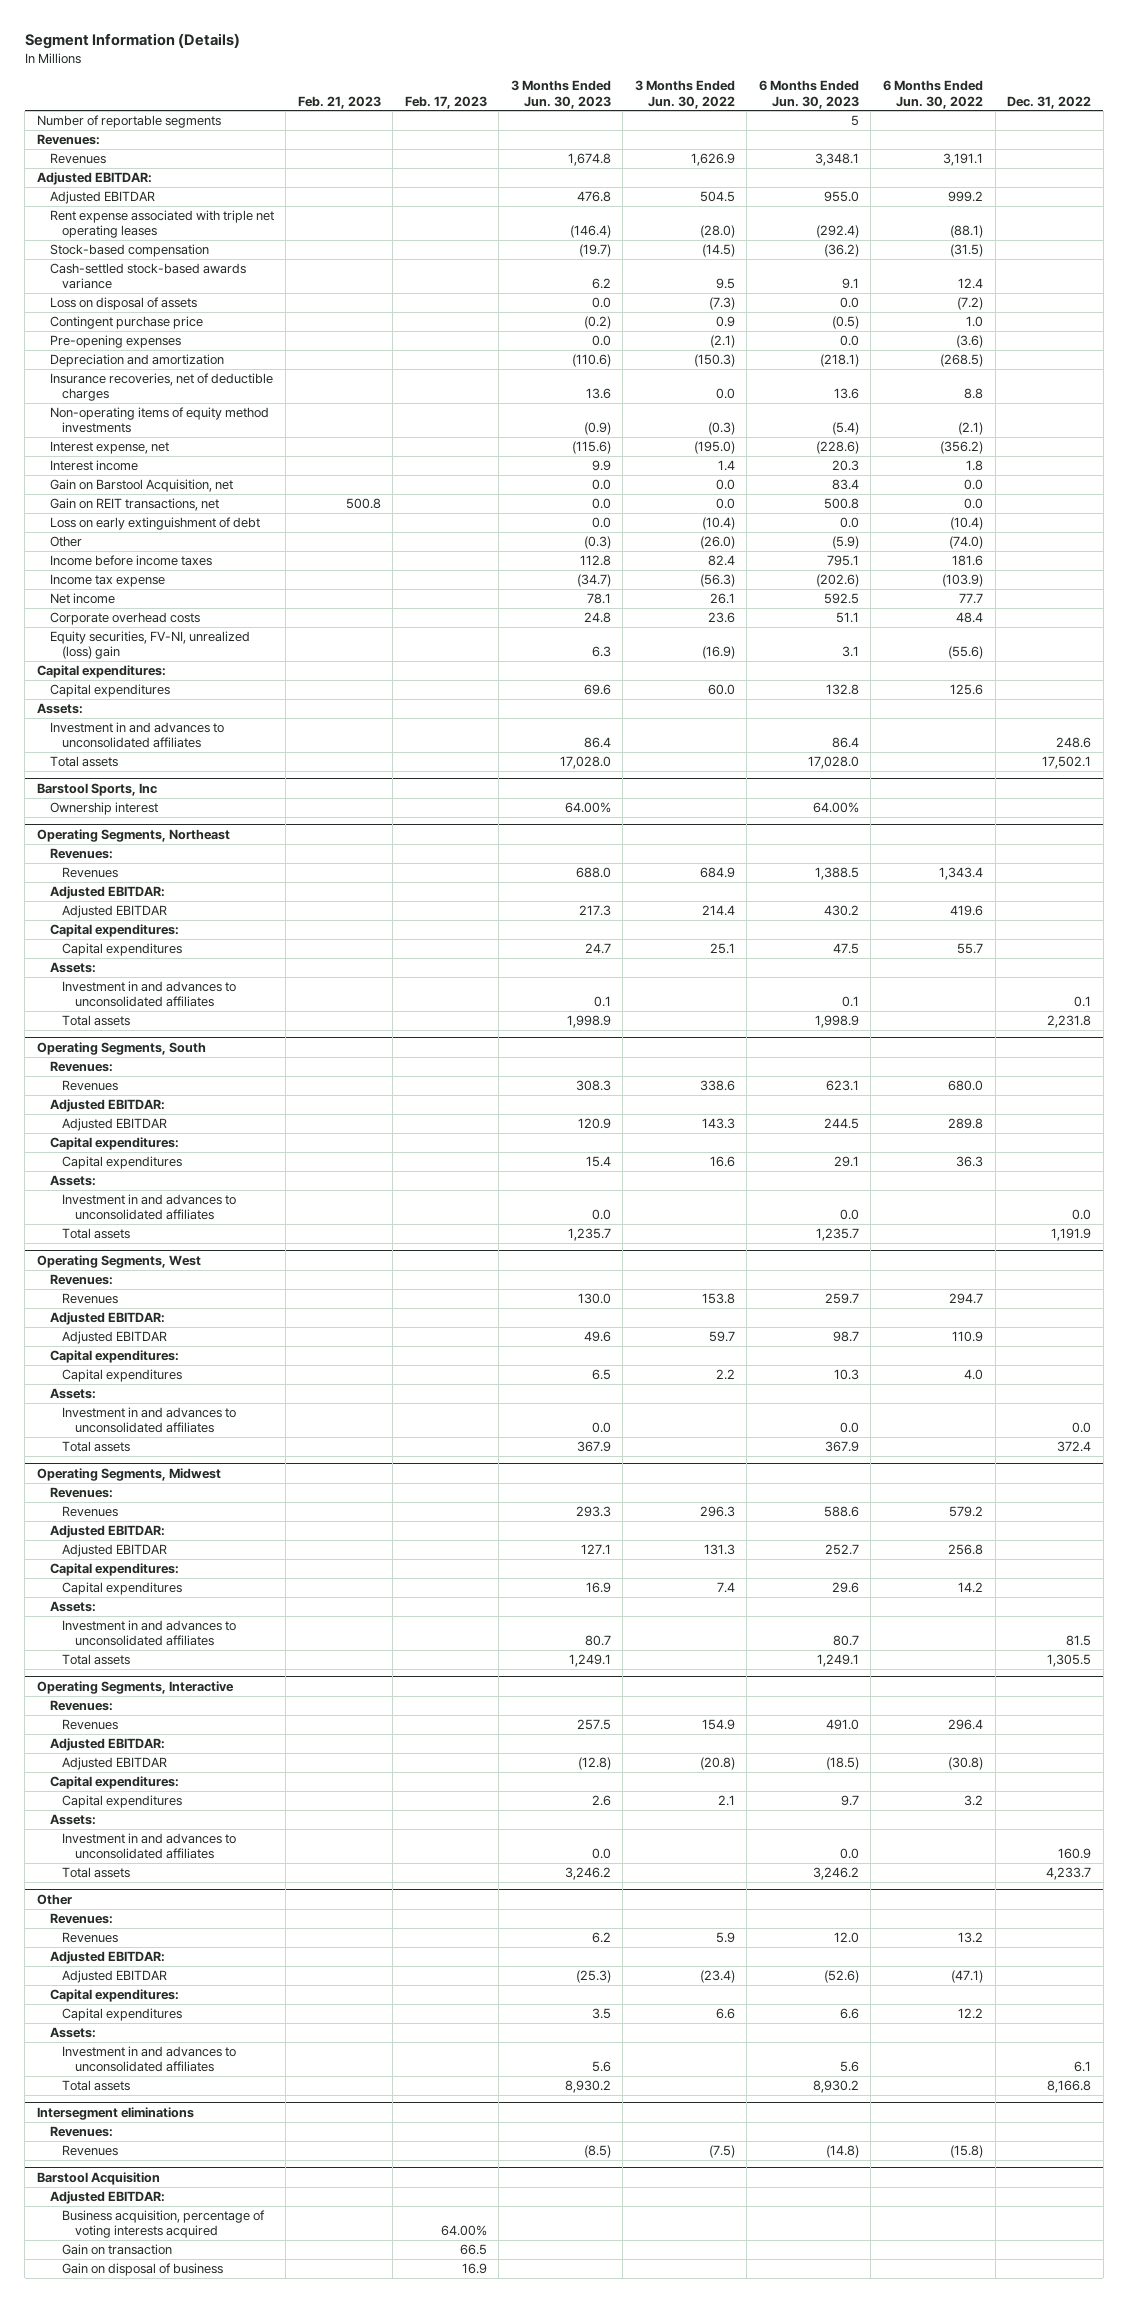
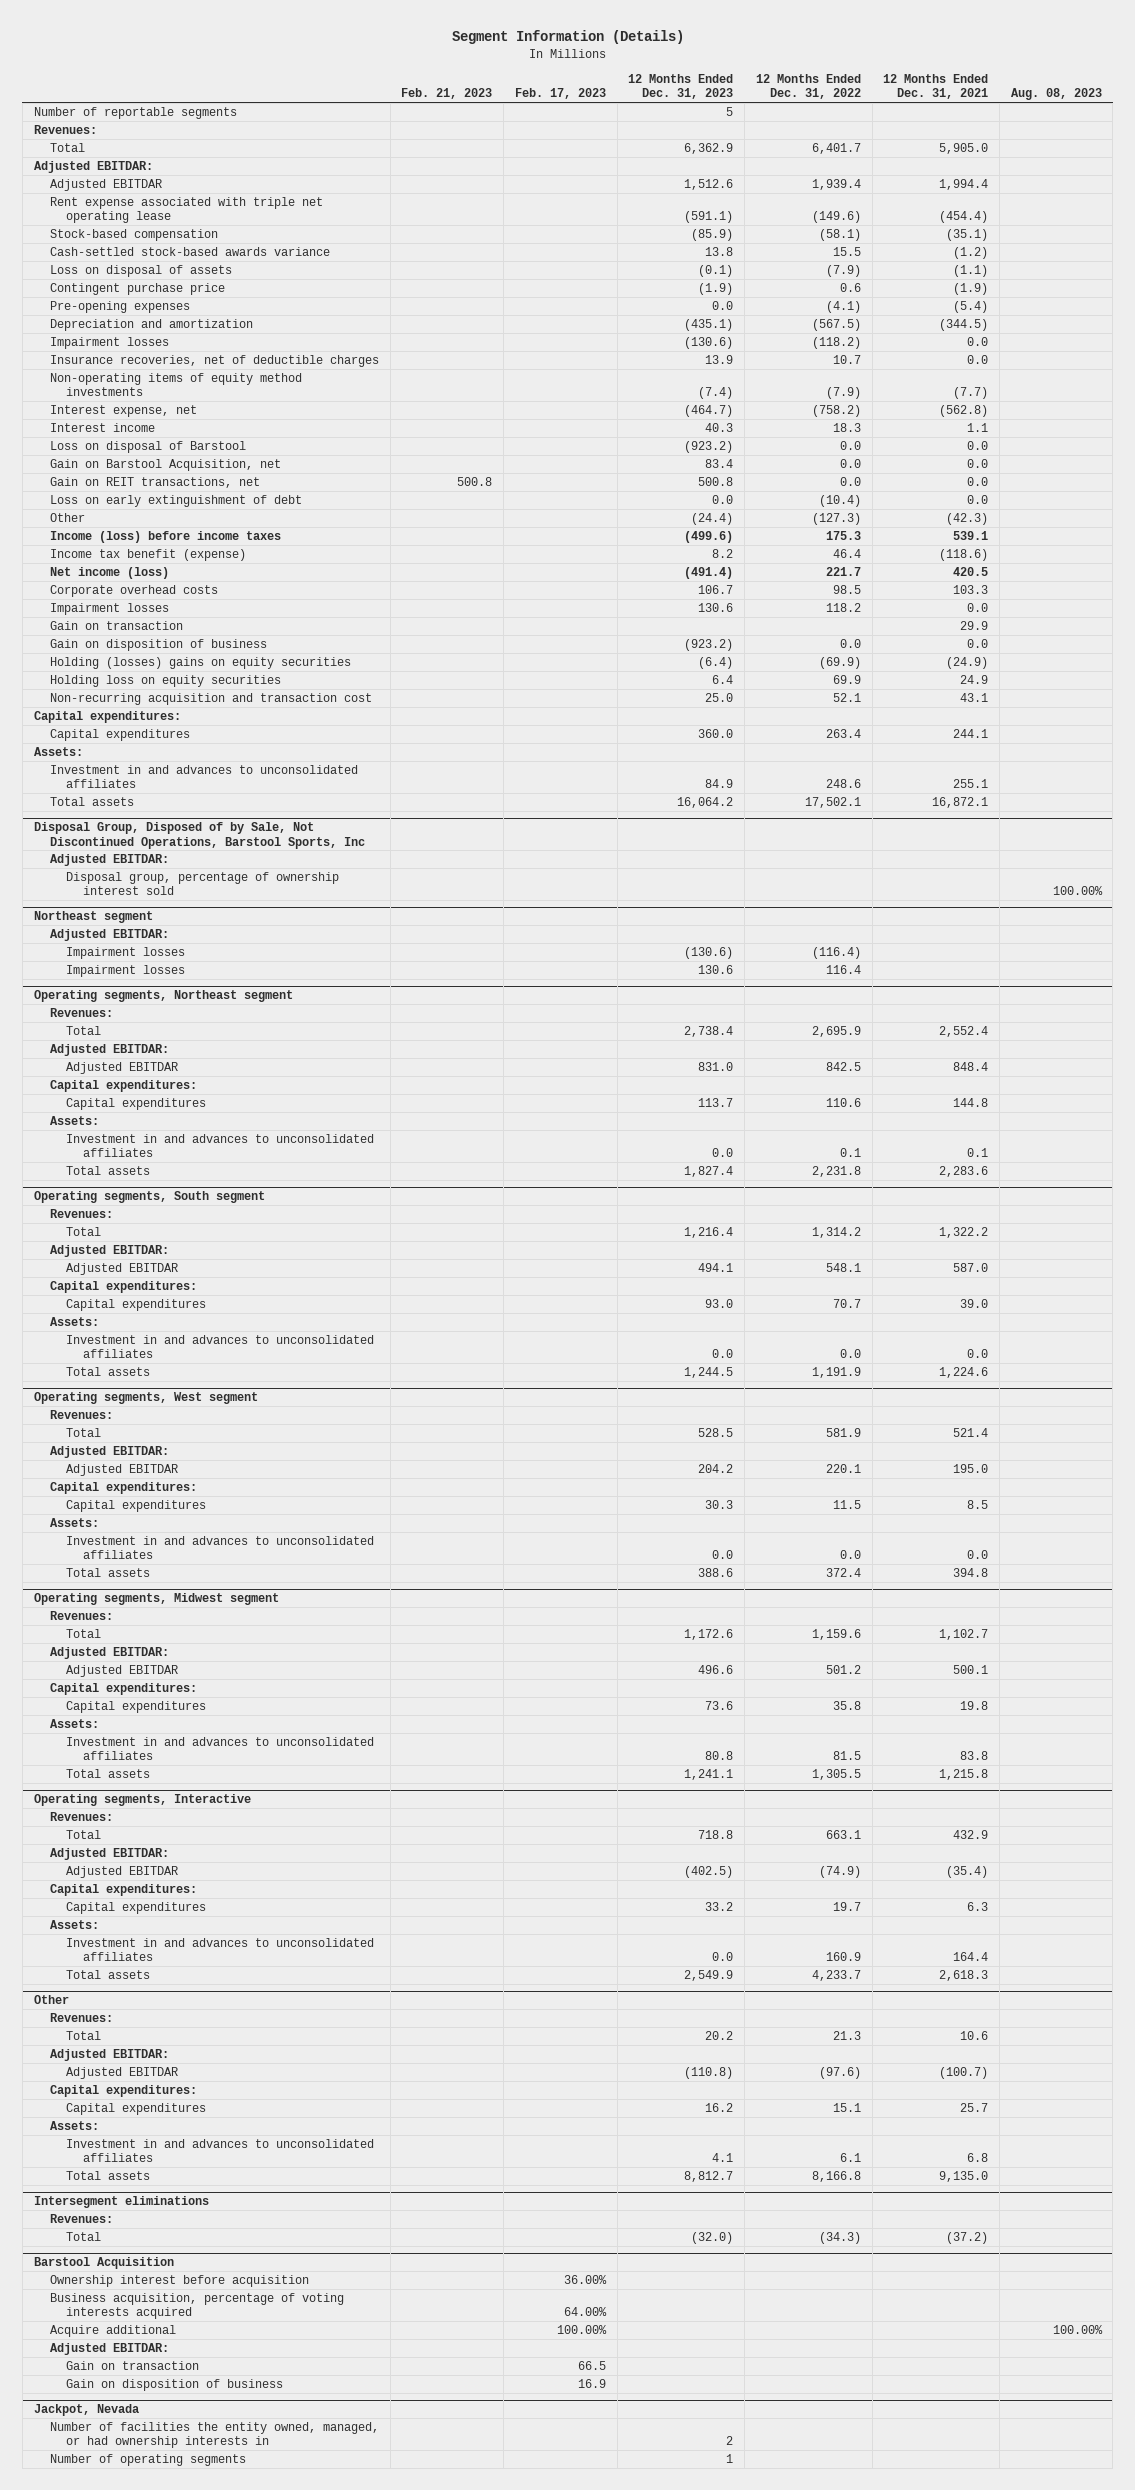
[510,80,611,109] 3 Months Ended Jun. 30, 2023 -> none
[634,80,735,109] 3 Months Ended Jun. 30, 2022 -> none
[758,80,859,109] 6 Months Ended Jun. 30, 2023 -> none
[883,80,984,109] 6 Months Ended Jun. 30, 2022 -> none
[1007,95,1092,109] Dec. 31, 2022 -> none
none -> [628,73,734,100] 12 Months Ended Dec. 31, 2023
none -> [755,73,861,100] 12 Months Ended Dec. 31, 2022
none -> [883,73,989,100] 12 Months Ended Dec. 31, 2021
none -> [1010,88,1102,101] Aug. 08, 2023
[49,153,106,165] Revenues -> [50,142,86,152] Total
[49,210,274,239] Rent expense associated with triple net operating leases -> [50,196,324,224] Rent expense associated with triple net operating lease
none -> [50,336,170,349] Impairment losses
none -> [50,440,247,453] Loss on disposal of Barstool
[49,555,212,567] Income before income taxes -> [50,530,282,543] Income (loss) before income taxes
[49,574,165,588] Income tax expense -> [50,548,247,561] Income tax benefit (expense)
[49,593,115,605] Net income -> [50,566,170,579] Net income (loss)
none -> [50,602,170,615] Impairment losses
none -> [50,620,184,630] Gain on transaction
none -> [50,638,268,651] Gain on disposition of business
[49,631,250,660] Equity securities, FV-NI, unrealized (loss) gain -> [50,656,352,669] Holding (losses) gains on equity securities
none -> [50,674,282,687] Holding loss on equity securities
none -> [50,692,373,705] Non-recurring acquisition and transaction cost
[49,802,158,816] Ownership interest -> none
[36,782,157,796] Barstool Sports, Inc -> [33,822,366,849] Disposal Group, Disposed of by Sale, Not Discontinued Operations, Barstool Sports, Inc
none -> [50,853,170,866] Adjusted EBITDAR:
none -> [66,871,340,896] Disposal group, percentage of ownership interest sold
none -> [33,911,153,924] Northeast segment
none -> [50,928,170,941] Adjusted EBITDAR:
none -> [66,946,186,959] Impairment losses
none -> [66,964,186,977] Impairment losses
[36,828,230,842] Operating Segments, Northeast -> [33,990,293,1003] Operating segments, Northeast segment
[62,867,119,879] Revenues -> [66,1025,102,1035] Total
[36,1041,206,1055] Operating Segments, South -> [33,1191,265,1204] Operating segments, South segment
[62,1080,119,1092] Revenues -> [66,1226,102,1236] Total
[36,1254,201,1268] Operating Segments, West -> [33,1392,258,1405] Operating segments, West segment
[62,1293,119,1305] Revenues -> [66,1427,102,1437] Total
[36,1467,221,1481] Operating Segments, Midwest -> [33,1593,279,1606] Operating segments, Midwest segment
[62,1506,119,1518] Revenues -> [66,1628,102,1638] Total
[36,1680,234,1694] Operating Segments, Interactive -> [33,1794,251,1807] Operating segments, Interactive
[62,1719,119,1731] Revenues -> [66,1829,102,1839] Total
[62,1932,119,1944] Revenues -> [66,2030,102,2040] Total
[62,2145,119,2157] Revenues -> [66,2231,102,2241] Total
none -> [50,2274,310,2287] Ownership interest before acquisition
none -> [50,2324,177,2337] Acquire additional
[49,2191,165,2205] Adjusted EBITDAR: -> [50,2342,170,2355] Adjusted EBITDAR:
[62,2263,224,2277] Gain on disposal of business -> [66,2378,284,2391] Gain on disposition of business
none -> [33,2404,139,2417] Jackpot, Nevada
none -> [50,2421,380,2449] Number of facilities the entity owned, managed, or had ownership interests in
none -> [50,2453,247,2466] Number of operating segments

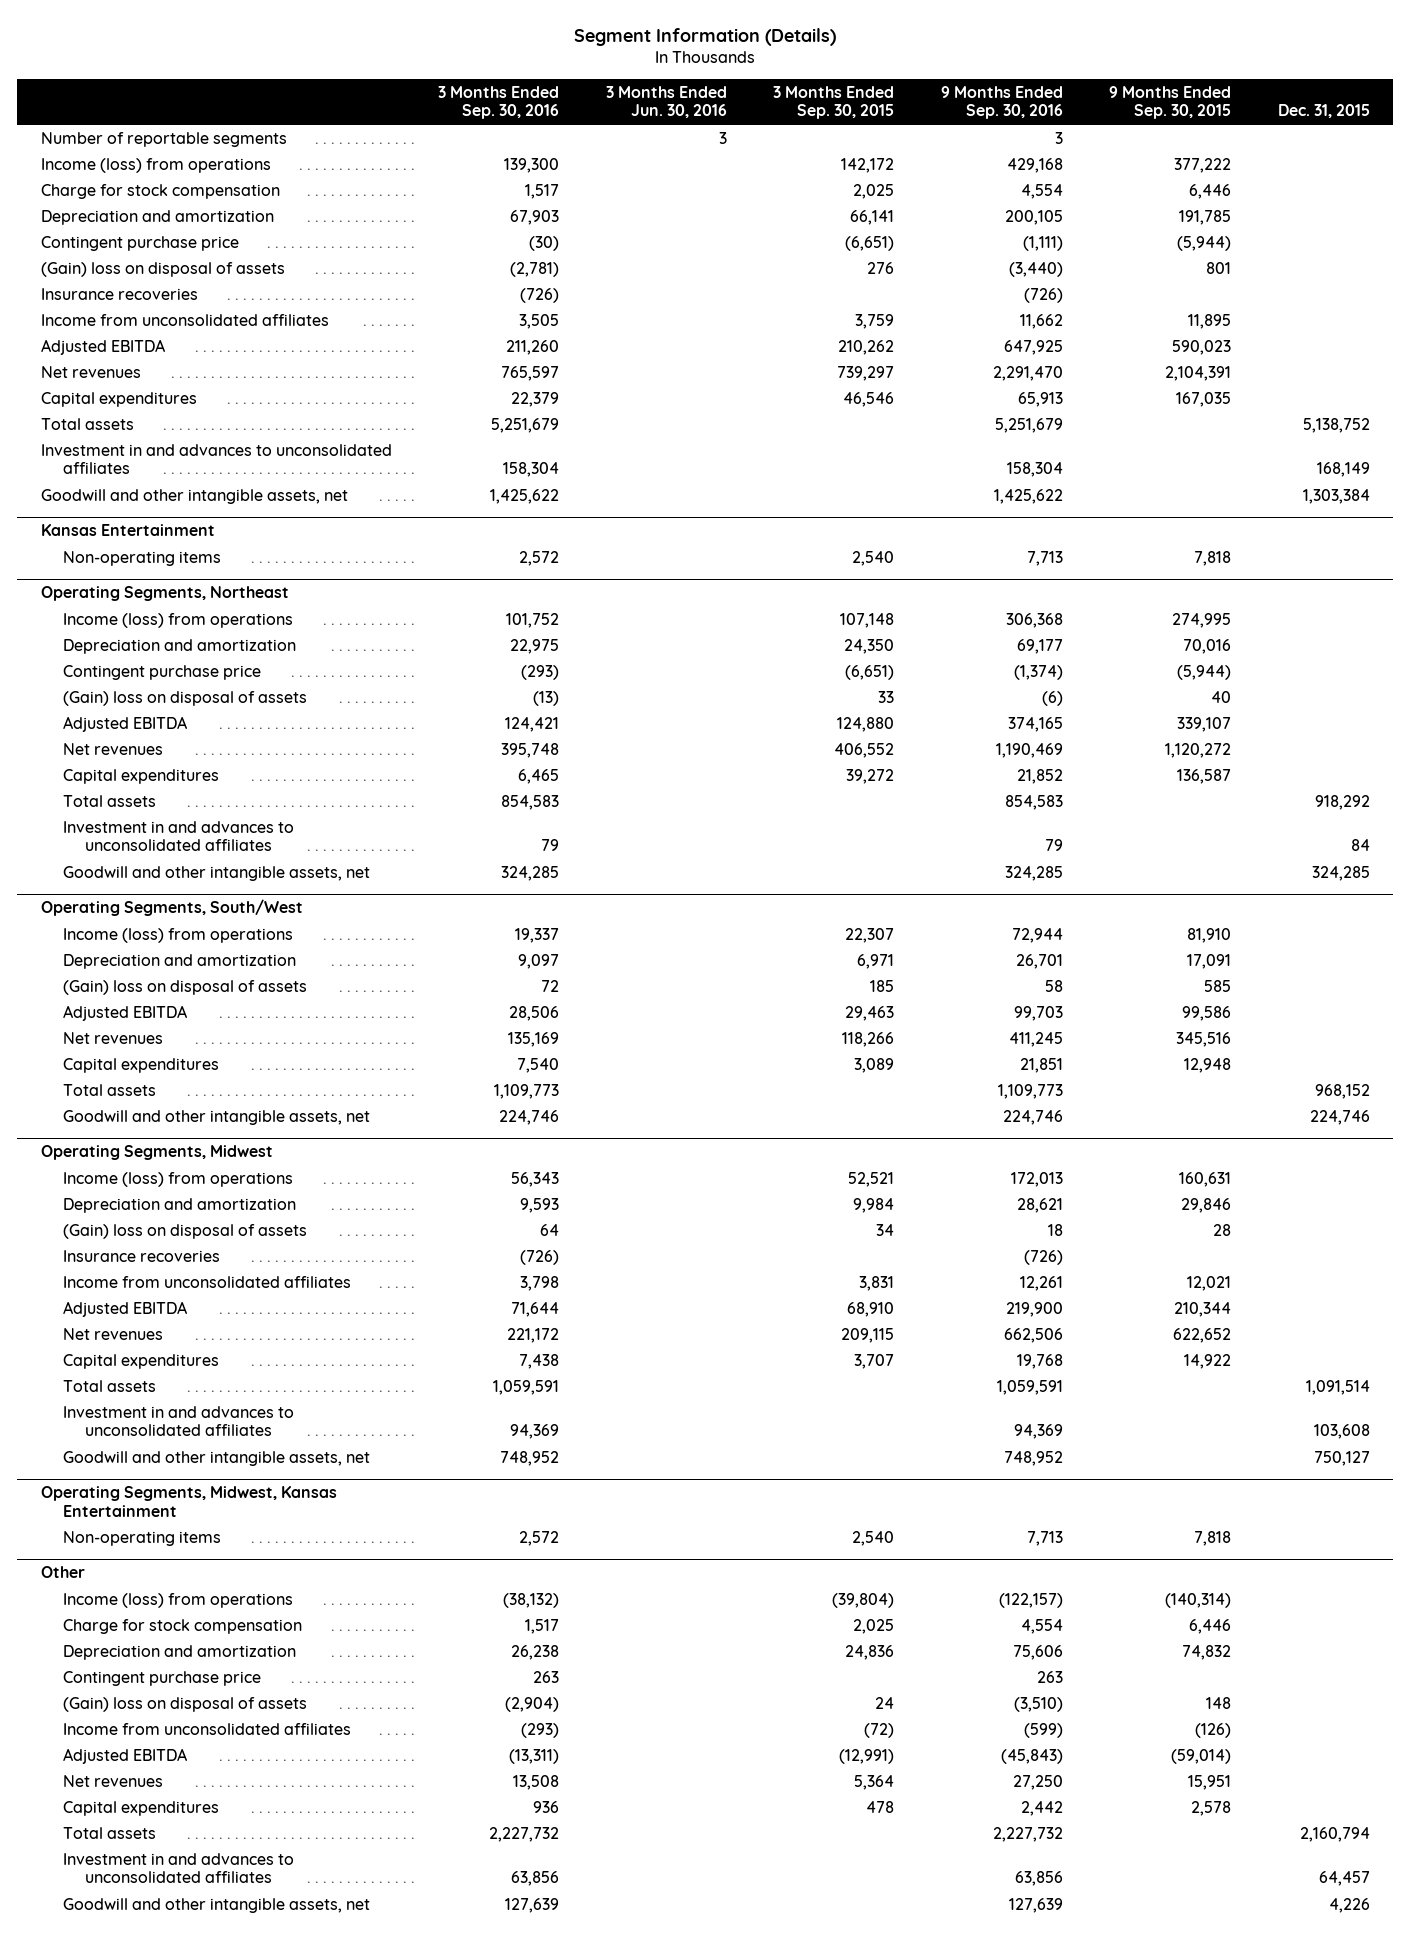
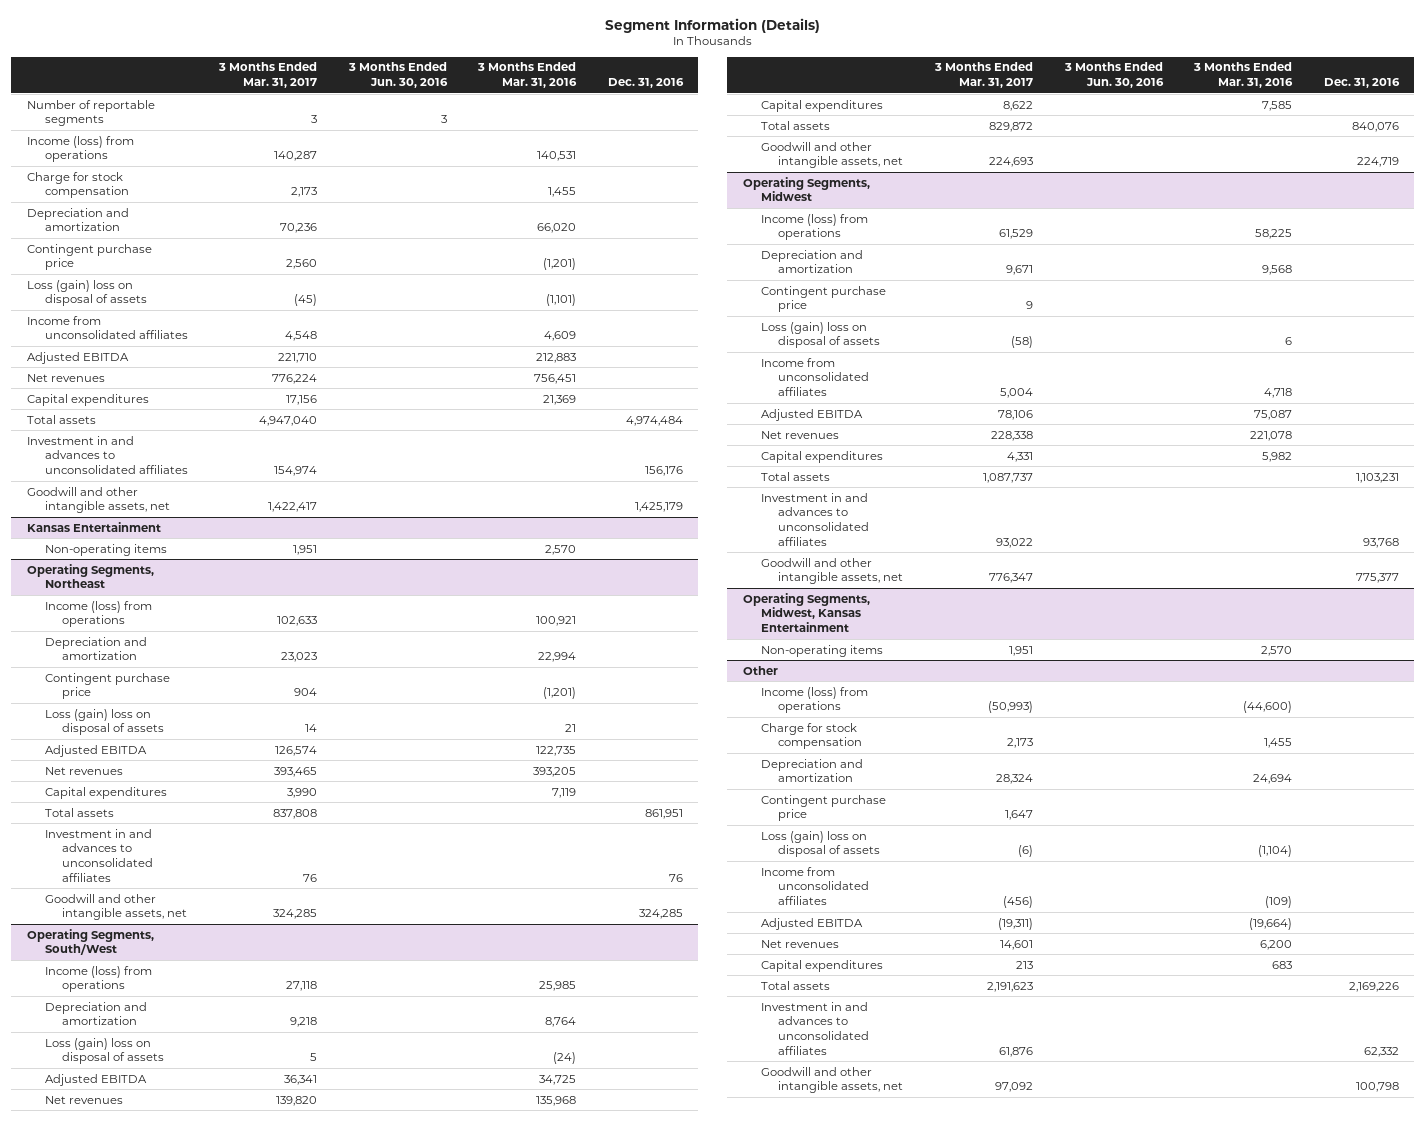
[438,85,560,120] 3 Months Ended Sep. 30, 2016 -> none
[773,85,895,120] 3 Months Ended Sep. 30, 2015 -> none
[940,85,1063,120] 9 Months Ended Sep. 30, 2016 -> none
[1109,85,1232,120] 9 Months Ended Sep. 30, 2015 -> none
[1277,104,1370,119] Dec. 31, 2015 -> none
none -> [218,62,318,89] 3 Months Ended Mar. 31, 2017
none -> [477,62,578,89] 3 Months Ended Mar. 31, 2016
none -> [607,78,684,89] Dec. 31, 2016
[40,287,198,300] Insurance recoveries -> none
[40,261,285,277] (Gain) loss on disposal of assets -> [27,279,147,307] Loss (gain) loss on disposal of assets
[62,690,307,706] (Gain) loss on disposal of assets -> [44,708,165,736] Loss (gain) loss on disposal of assets
[62,979,307,995] (Gain) loss on disposal of assets -> [44,1037,165,1065] Loss (gain) loss on disposal of assets
[62,1249,220,1262] Insurance recoveries -> none
none -> [760,285,886,313] Contingent purchase price
[62,1223,307,1239] (Gain) loss on disposal of assets -> [760,321,881,349] Loss (gain) loss on disposal of assets
[62,1696,307,1712] (Gain) loss on disposal of assets -> [760,830,881,858] Loss (gain) loss on disposal of assets

